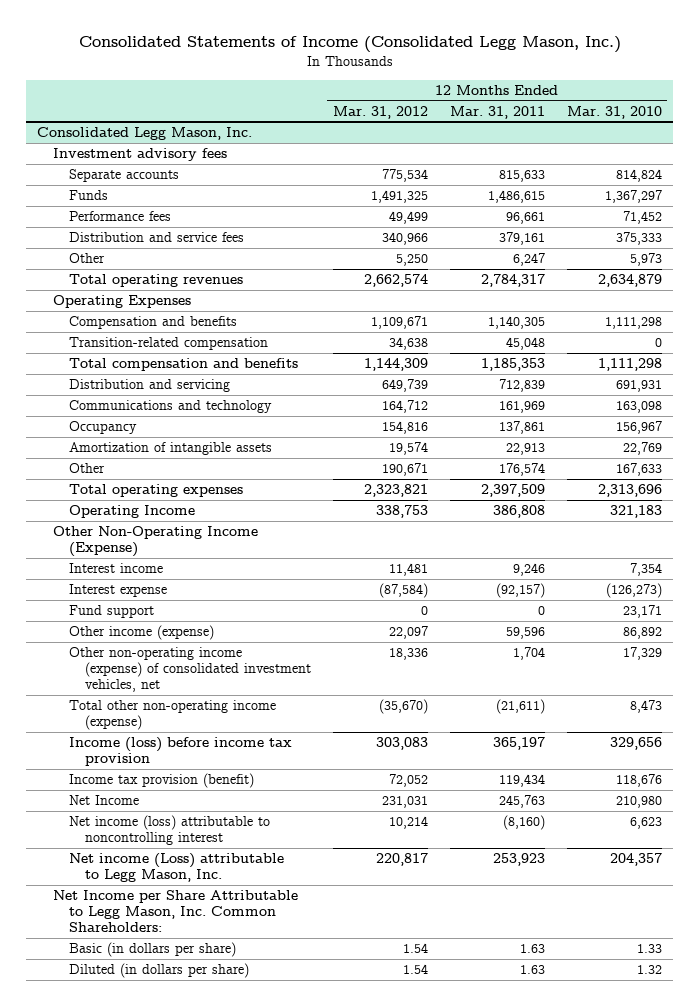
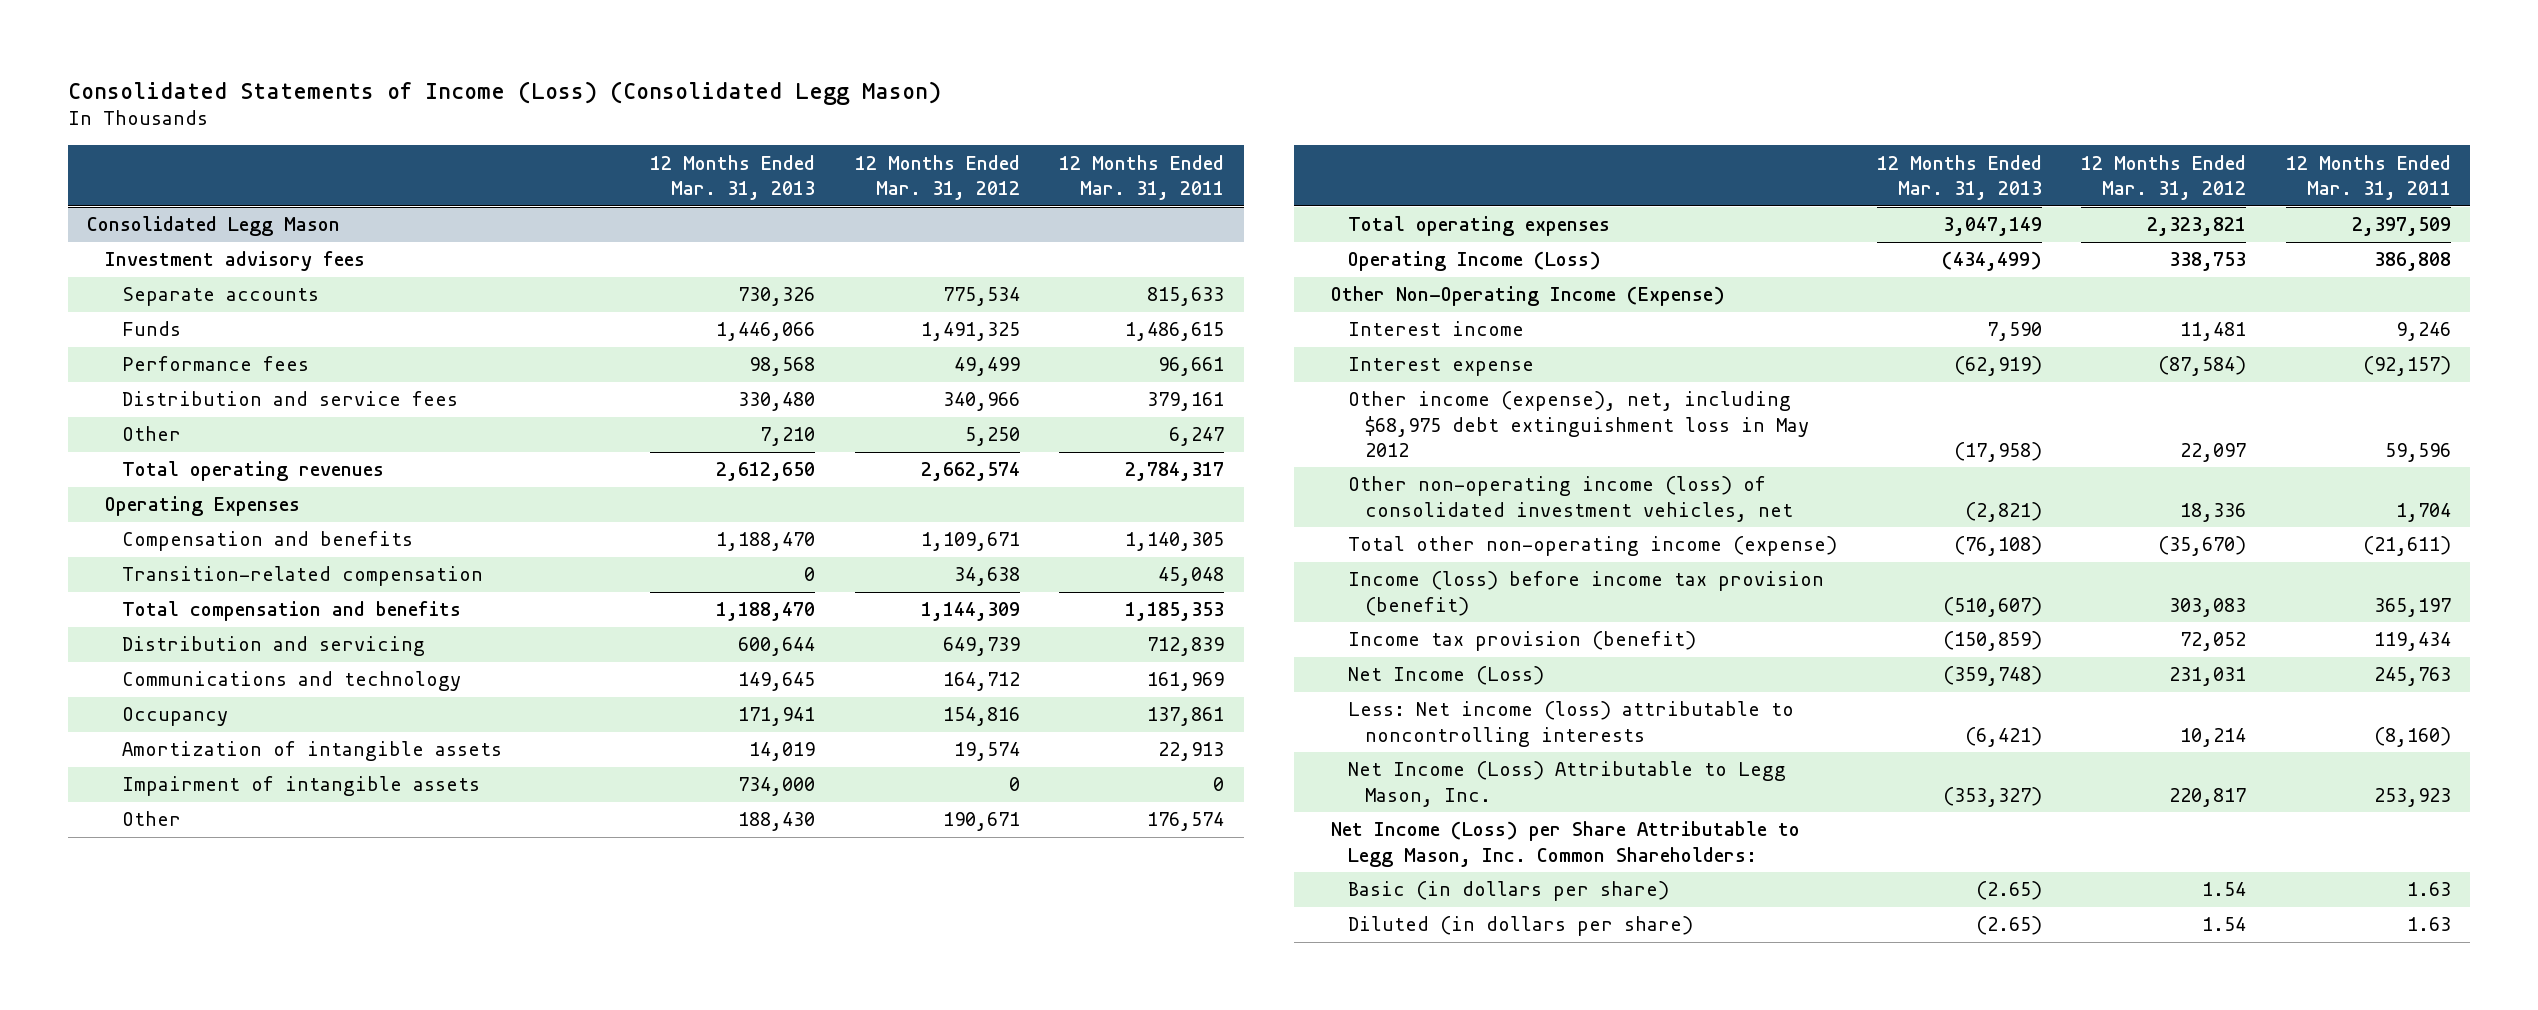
[78,36,621,54] Consolidated Statements of Income (Consolidated Legg Mason, Inc.) -> [67,80,941,105] Consolidated Statements of Income (Loss) (Consolidated Legg Mason)
[566,105,662,119] Mar. 31, 2010 -> none
none -> [650,154,816,200] 12 Months Ended Mar. 31, 2013
[37,127,253,141] Consolidated Legg Mason, Inc. -> [87,216,341,237] Consolidated Legg Mason
none -> [121,776,480,797] Impairment of intangible assets
[68,505,195,519] Operating Income -> [1348,251,1602,272] Operating Income (Loss)
[68,605,154,619] Fund support -> none
[68,625,214,641] Other income (expense) -> [1348,391,1810,457] Other income (expense), net, including $68,975 debt extinguishment loss in May 2012
[68,647,311,692] Other non-operating income (expense) of consolidated investment vehicles, net -> [1348,476,1794,522] Other non-operating income (loss) of consolidated investment vehicles, net
[68,737,292,767] Income (loss) before income tax provision -> [1348,571,1825,616] Income (loss) before income tax provision (benefit)
[68,795,139,806] Net Income -> [1348,666,1545,686] Net Income (Loss)
[68,815,270,846] Net income (loss) attributable to noncontrolling interest -> [1348,701,1795,747] Less: Net income (loss) attributable to noncontrolling interests
[68,853,284,883] Net income (Loss) attributable to Legg Mason, Inc. -> [1348,761,1787,807] Net Income (Loss) Attributable to Legg Mason, Inc.
[52,890,298,932] Net Income per Share Attributable to Legg Mason, Inc. Common Shareholders: -> [1330,821,1800,867] Net Income (Loss) per Share Attributable to Legg Mason, Inc. Common Shareholders:

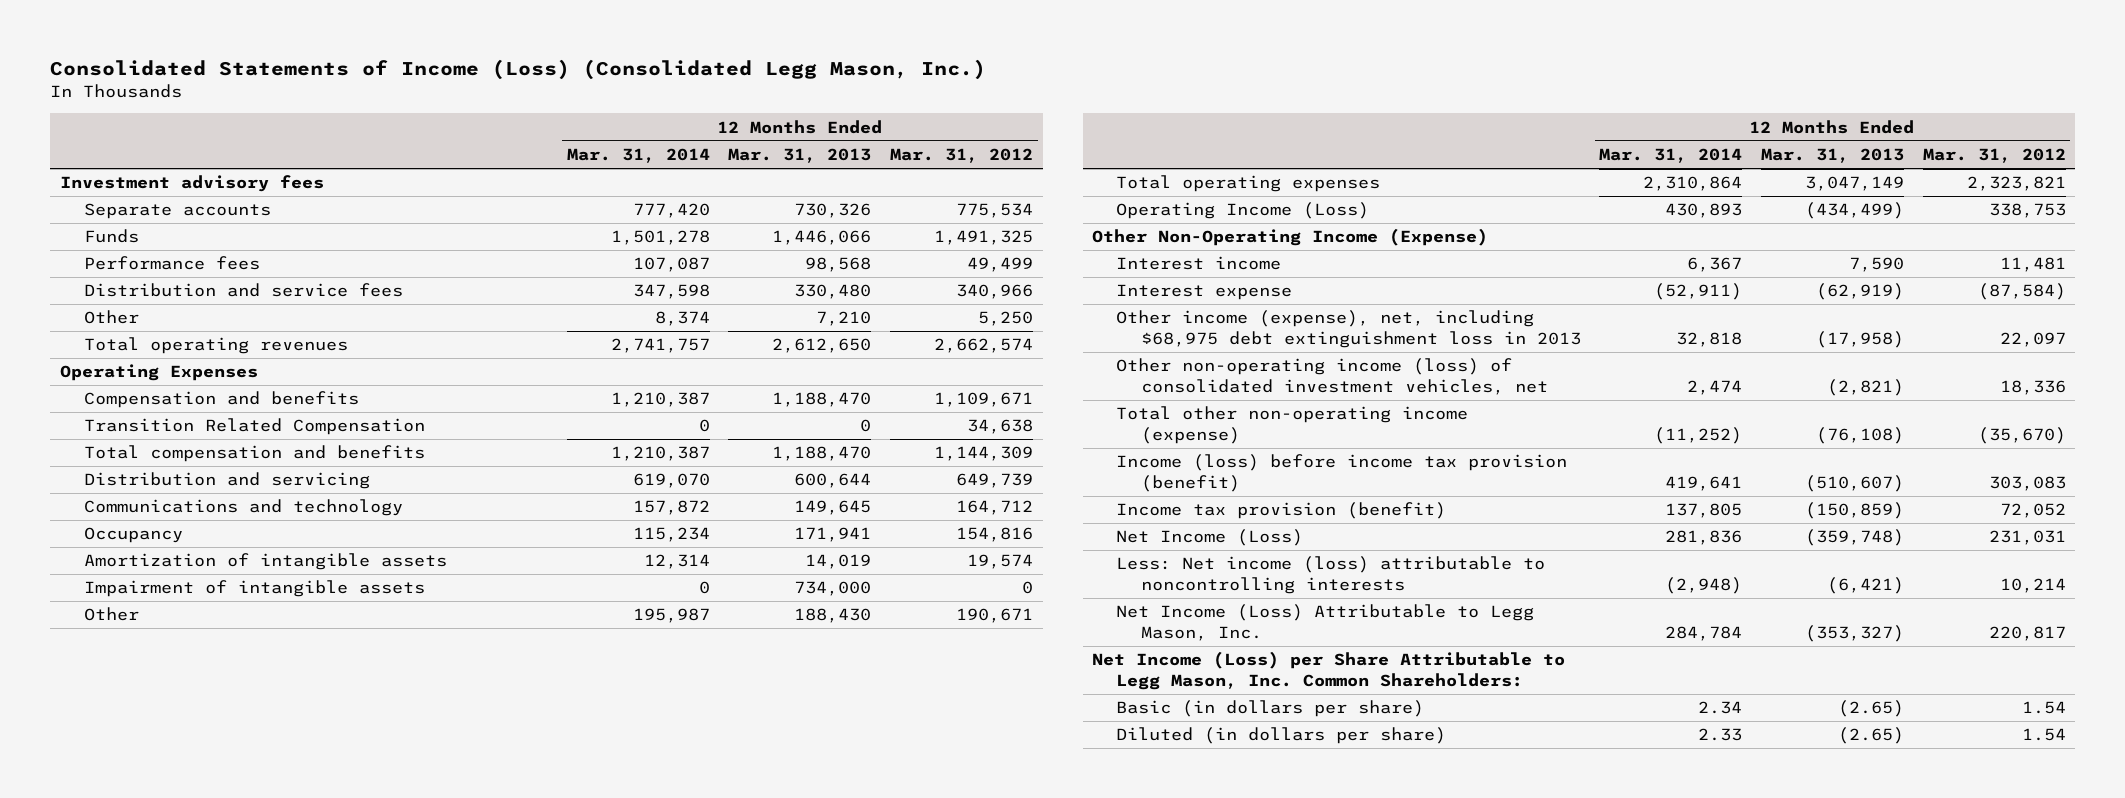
[67,80,941,105] Consolidated Statements of Income (Loss) (Consolidated Legg Mason) -> [50,59,987,81] Consolidated Statements of Income (Loss) (Consolidated Legg Mason, Inc.)
[1059,154,1225,200] 12 Months Ended Mar. 31, 2011 -> none
none -> [566,148,710,164] Mar. 31, 2014
[87,216,341,237] Consolidated Legg Mason -> none
[121,566,483,587] Transition-related compensation -> [83,418,425,436] Transition Related Compensation
[1348,391,1810,457] Other income (expense), net, including $68,975 debt extinguishment loss in May 2012 -> [1116,310,1581,348] Other income (expense), net, including $68,975 debt extinguishment loss in 2013

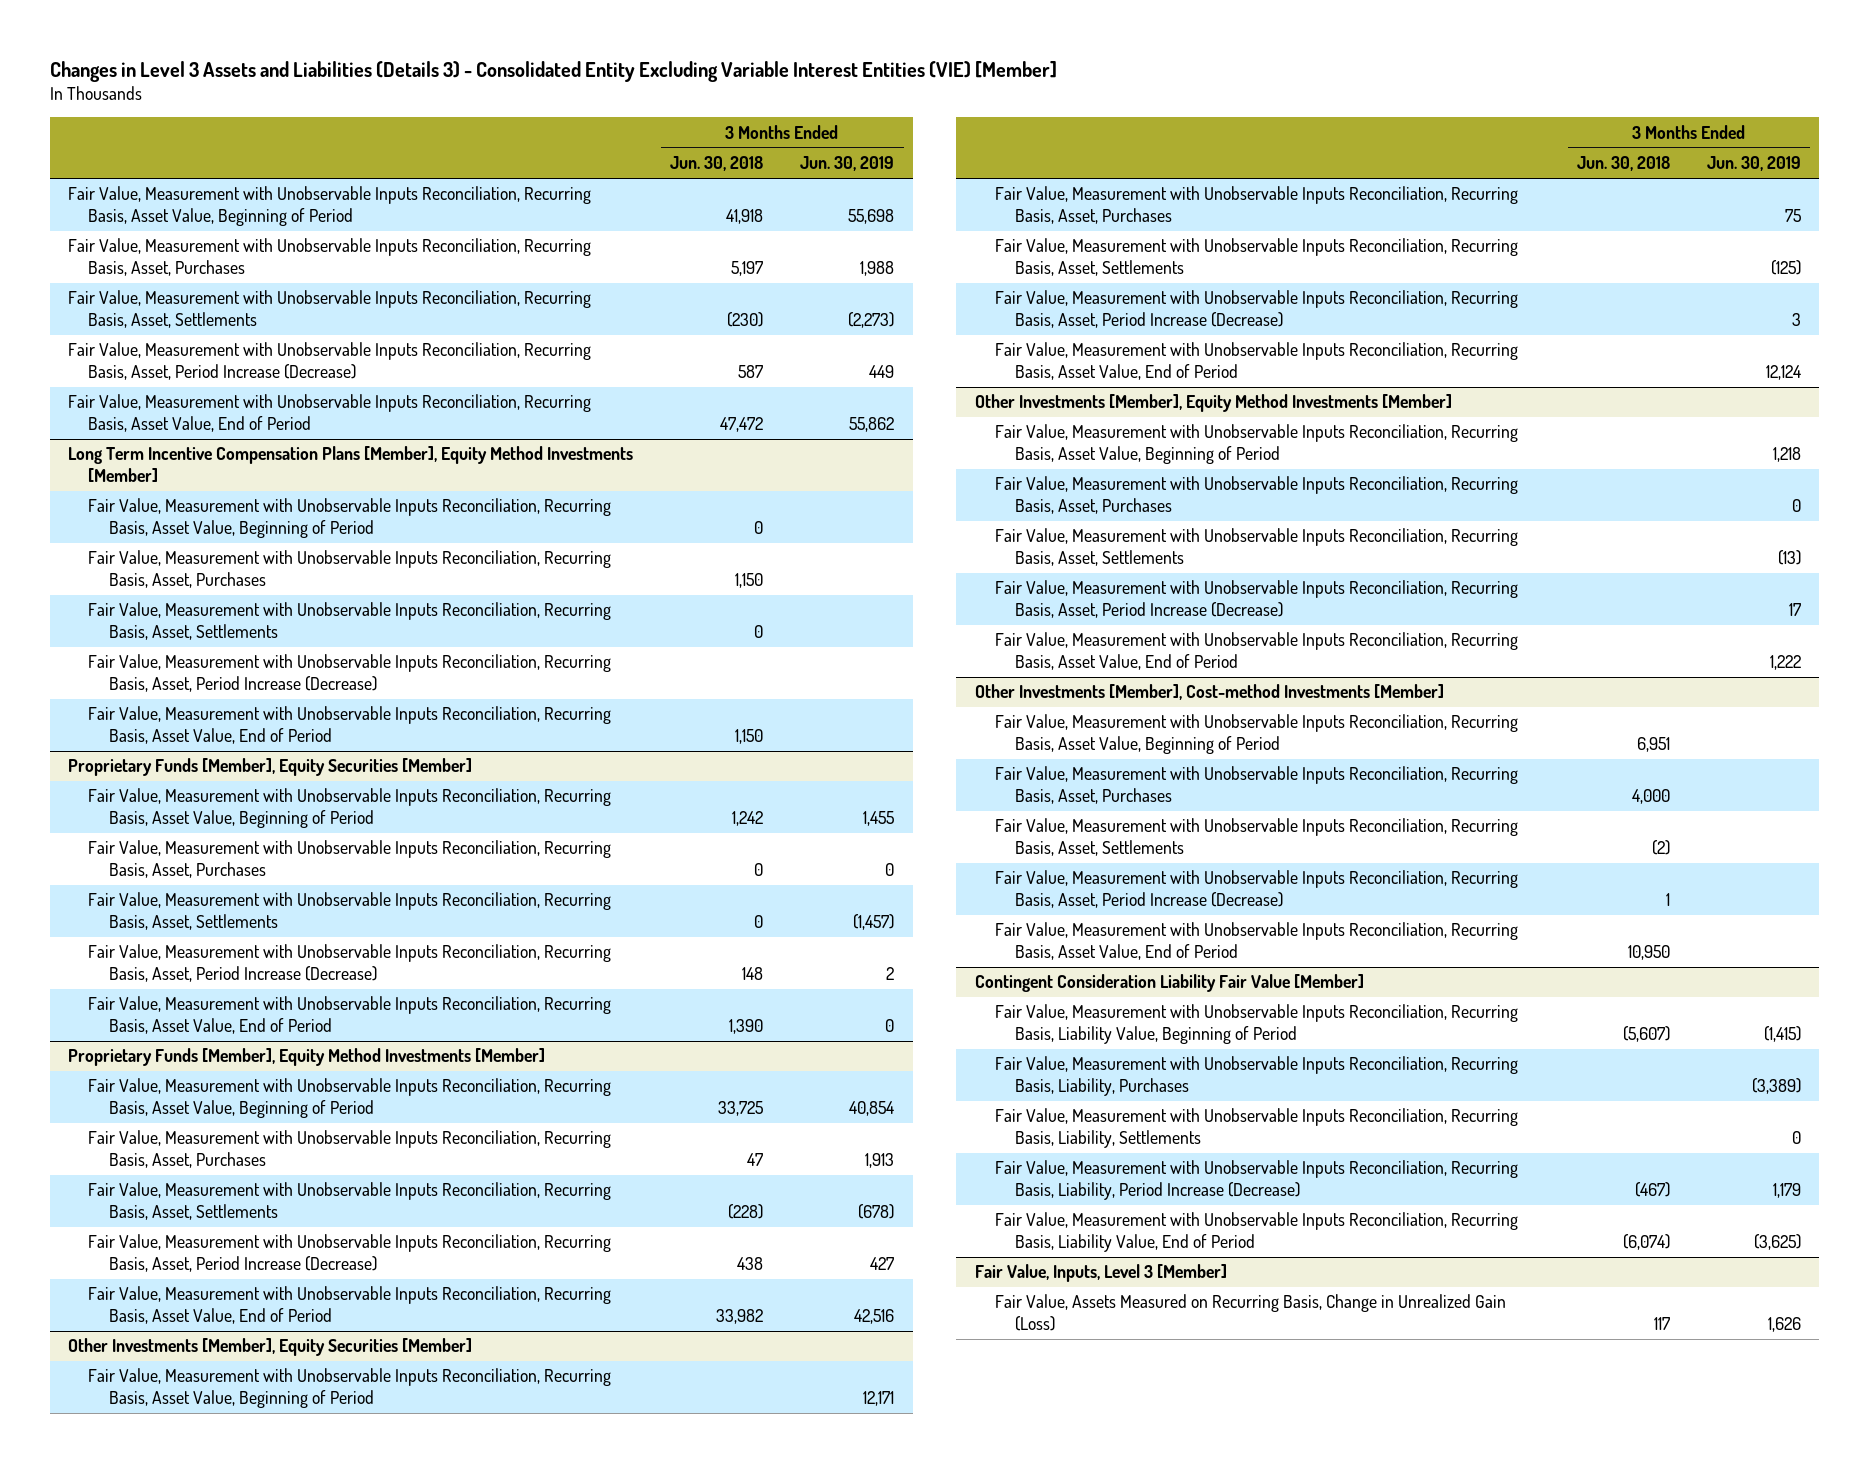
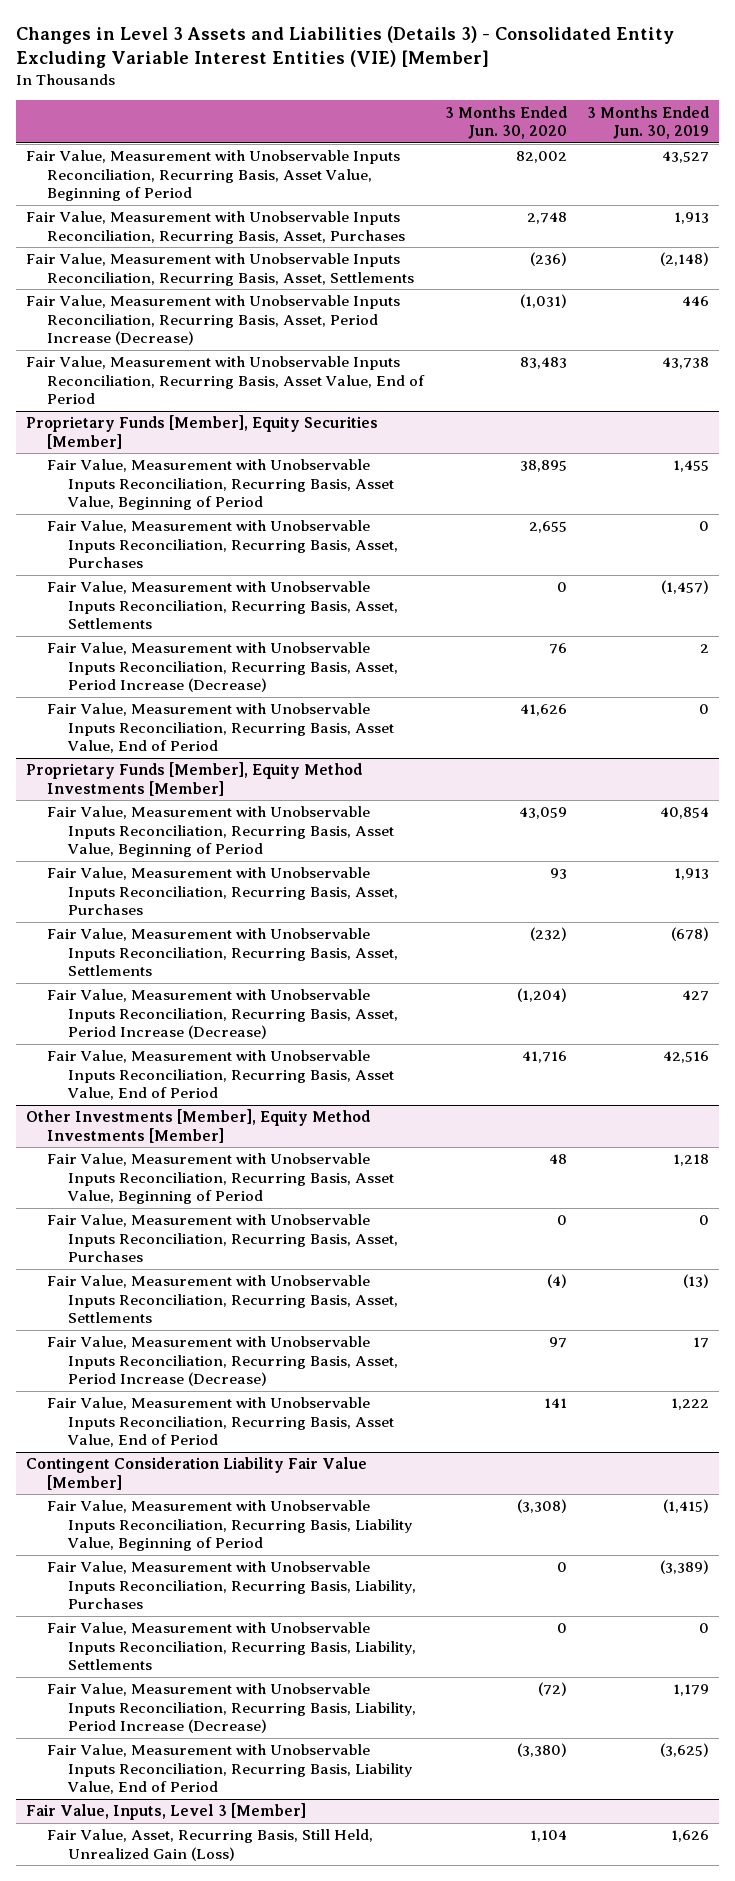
[670,156,764,172] Jun. 30, 2018 -> none
none -> [444,105,567,140] 3 Months Ended Jun. 30, 2020
[68,446,634,483] Long Term Incentive Compensation Plans [Member], Equity Method Investments [Member] -> none
[88,498,612,539] Fair Value, Measurement with Unobservable Inputs Reconciliation, Recurring Basis, Asset Value, Beginning of Period -> none
[88,550,612,589] Fair Value, Measurement with Unobservable Inputs Reconciliation, Recurring Basis, Asset, Purchases -> none
[88,602,612,641] Fair Value, Measurement with Unobservable Inputs Reconciliation, Recurring Basis, Asset, Settlements -> none
[88,654,612,693] Fair Value, Measurement with Unobservable Inputs Reconciliation, Recurring Basis, Asset, Period Increase (Decrease) -> none
[88,706,612,745] Fair Value, Measurement with Unobservable Inputs Reconciliation, Recurring Basis, Asset Value, End of Period -> none
[848,209,895,225] 55,698 -> [662,151,710,164] 43,527
[860,261,895,277] 1,988 -> [674,212,710,225] 1,913
[848,312,895,329] (2,273) -> [660,252,710,267] (2,148)
[869,365,895,379] 449 -> [682,296,710,307] 446
[849,417,895,433] 55,862 -> [662,357,710,370] 43,738
[68,1338,473,1357] Other Investments [Member], Equity Securities [Member] -> none
[88,1368,612,1409] Fair Value, Measurement with Unobservable Inputs Reconciliation, Recurring Basis, Asset Value, Beginning of Period -> none
[994,186,1518,225] Fair Value, Measurement with Unobservable Inputs Reconciliation, Recurring Basis, Asset, Purchases -> none
[994,238,1518,277] Fair Value, Measurement with Unobservable Inputs Reconciliation, Recurring Basis, Asset, Settlements -> none
[994,290,1518,329] Fair Value, Measurement with Unobservable Inputs Reconciliation, Recurring Basis, Asset, Period Increase (Decrease) -> none
[994,342,1518,381] Fair Value, Measurement with Unobservable Inputs Reconciliation, Recurring Basis, Asset Value, End of Period -> none
[974,684,1444,701] Other Investments [Member], Cost-method Investments [Member] -> none
[994,714,1518,755] Fair Value, Measurement with Unobservable Inputs Reconciliation, Recurring Basis, Asset Value, Beginning of Period -> none
[994,766,1518,805] Fair Value, Measurement with Unobservable Inputs Reconciliation, Recurring Basis, Asset, Purchases -> none
[994,818,1518,857] Fair Value, Measurement with Unobservable Inputs Reconciliation, Recurring Basis, Asset, Settlements -> none
[994,870,1518,909] Fair Value, Measurement with Unobservable Inputs Reconciliation, Recurring Basis, Asset, Period Increase (Decrease) -> none
[994,922,1518,961] Fair Value, Measurement with Unobservable Inputs Reconciliation, Recurring Basis, Asset Value, End of Period -> none
[994,1294,1506,1332] Fair Value, Assets Measured on Recurring Basis, Change in Unrealized Gain (Loss) -> [47,1829,374,1861] Fair Value, Asset, Recurring Basis, Still Held, Unrealized Gain (Loss)

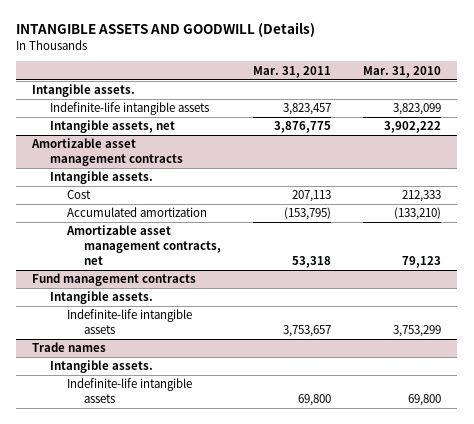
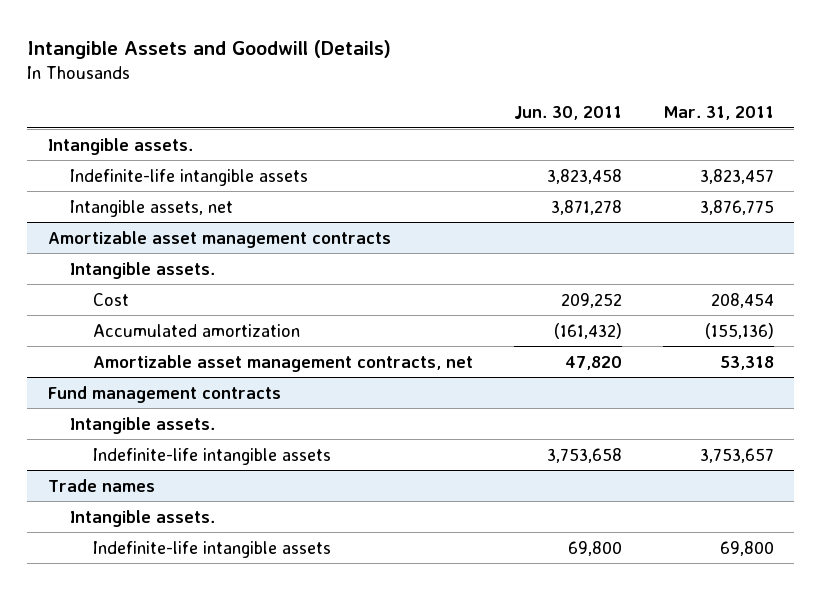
[16,22,316,38] INTANGIBLE ASSETS AND GOODWILL (Details) -> [27,39,392,59] Intangible Assets and Goodwill (Details)
[363,65,442,78] Mar. 31, 2010 -> none
none -> [513,106,622,121] Jun. 30, 2011
[292,190,332,203] 207,113 -> [710,292,774,308] 208,454
[284,207,332,221] (153,795) -> [704,322,774,339] (155,136)

